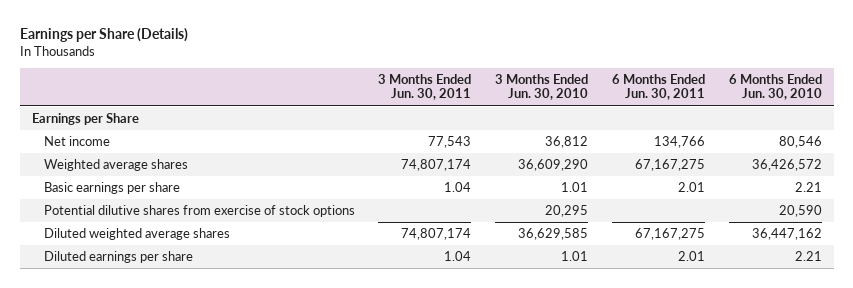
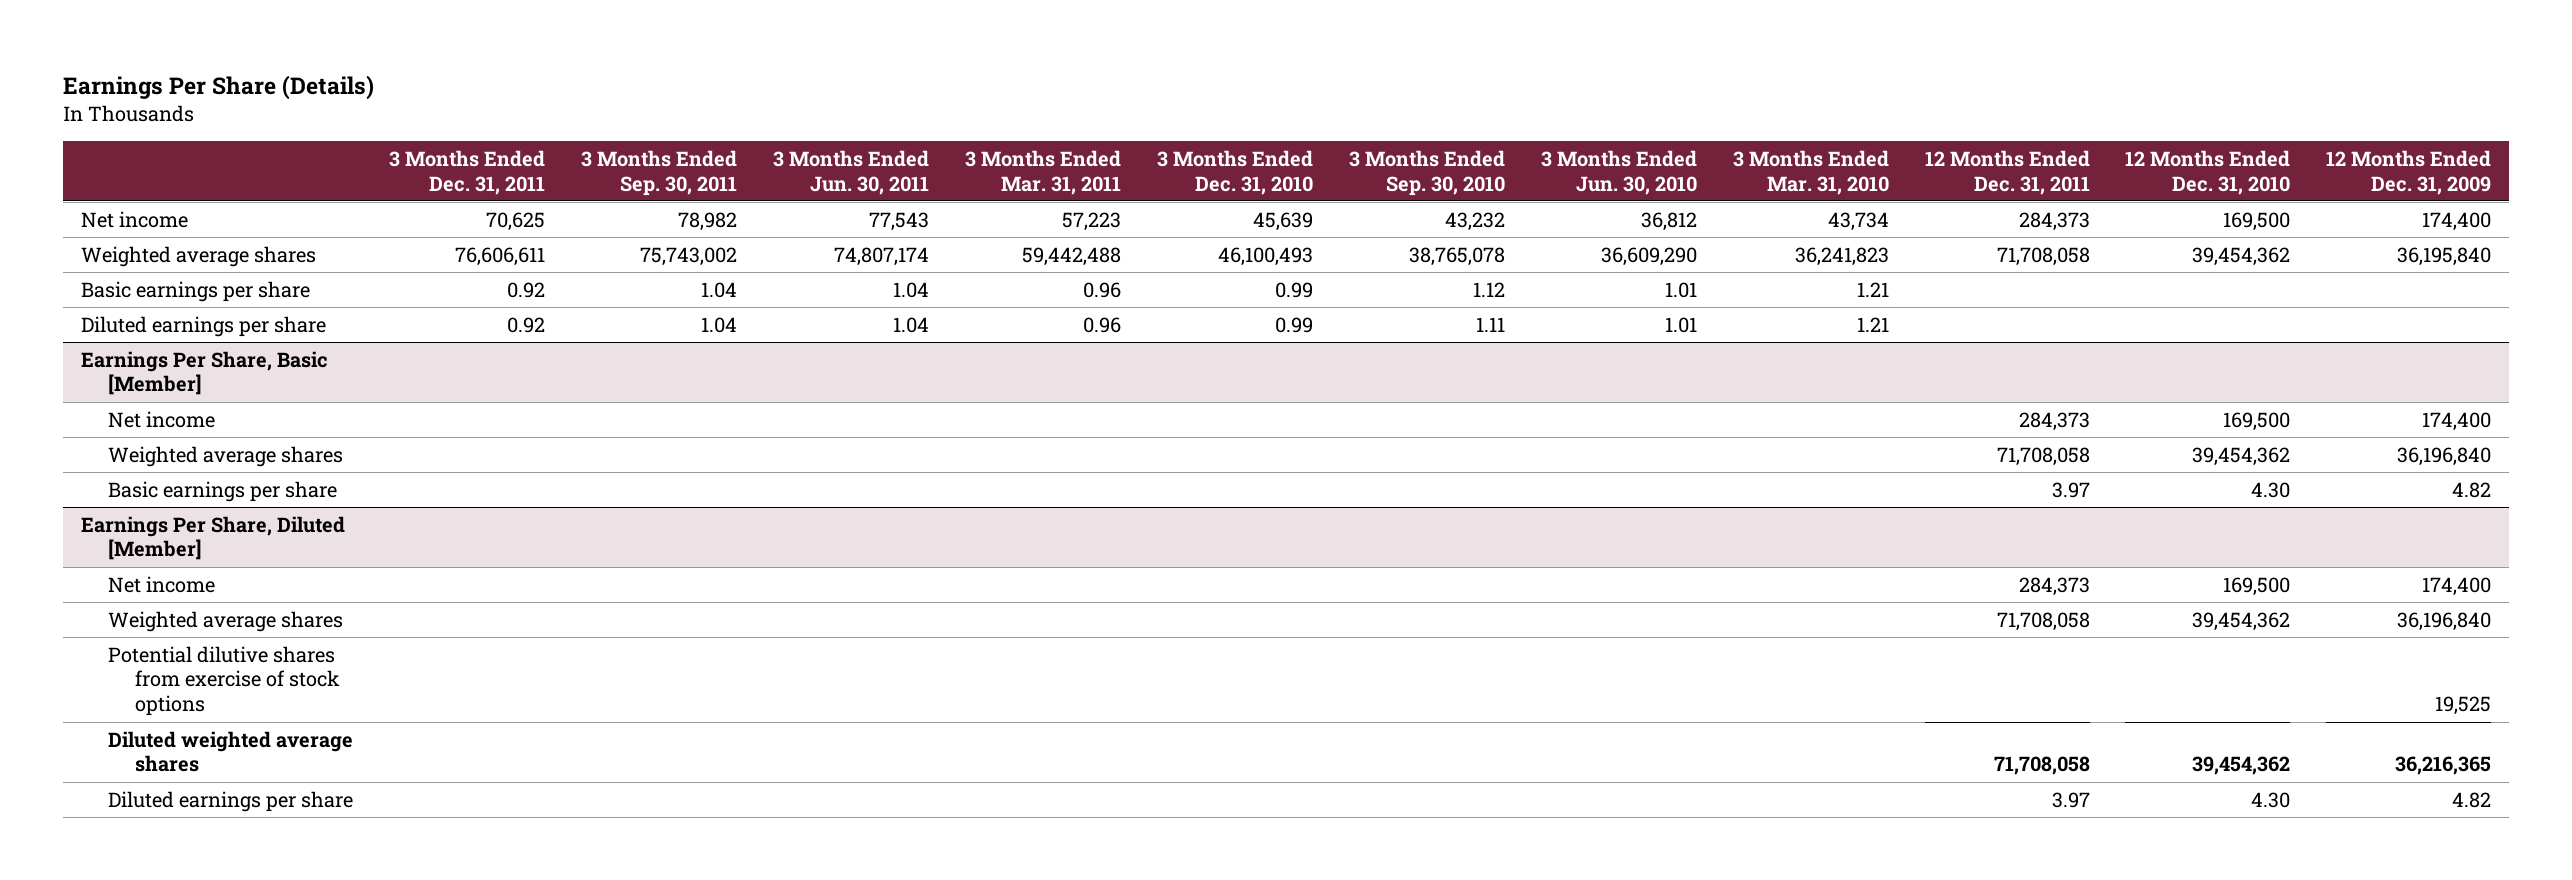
[19,28,188,43] Earnings per Share (Details) -> [63,75,375,101] Earnings Per Share (Details)
[611,74,705,101] 6 Months Ended Jun. 30, 2011 -> none
[728,74,822,101] 6 Months Ended Jun. 30, 2010 -> none
none -> [389,149,546,195] 3 Months Ended Dec. 31, 2011
none -> [581,149,738,196] 3 Months Ended Sep. 30, 2011
none -> [964,149,1121,195] 3 Months Ended Mar. 31, 2011
none -> [1156,149,1313,195] 3 Months Ended Dec. 31, 2010
none -> [1348,149,1505,196] 3 Months Ended Sep. 30, 2010
none -> [1732,149,1889,195] 3 Months Ended Mar. 31, 2010
none -> [1924,149,2090,195] 12 Months Ended Dec. 31, 2011
none -> [2125,149,2291,195] 12 Months Ended Dec. 31, 2010
none -> [2326,149,2492,195] 12 Months Ended Dec. 31, 2009
[31,113,139,126] Earnings per Share -> none
[43,205,355,218] Potential dilutive shares from exercise of stock options -> none
[43,228,230,241] Diluted weighted average shares -> none
none -> [81,350,329,396] Earnings Per Share, Basic [Member]
none -> [108,410,216,428] Net income
none -> [108,445,344,467] Weighted average shares
none -> [108,480,338,502] Basic earnings per share
none -> [81,515,346,561] Earnings Per Share, Diluted [Member]
none -> [108,575,216,593] Net income
none -> [108,610,344,632] Weighted average shares
none -> [108,645,341,717] Potential dilutive shares from exercise of stock options
none -> [108,730,354,773] Diluted weighted average shares
none -> [108,790,354,812] Diluted earnings per share

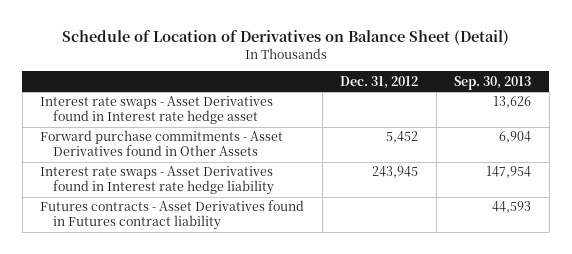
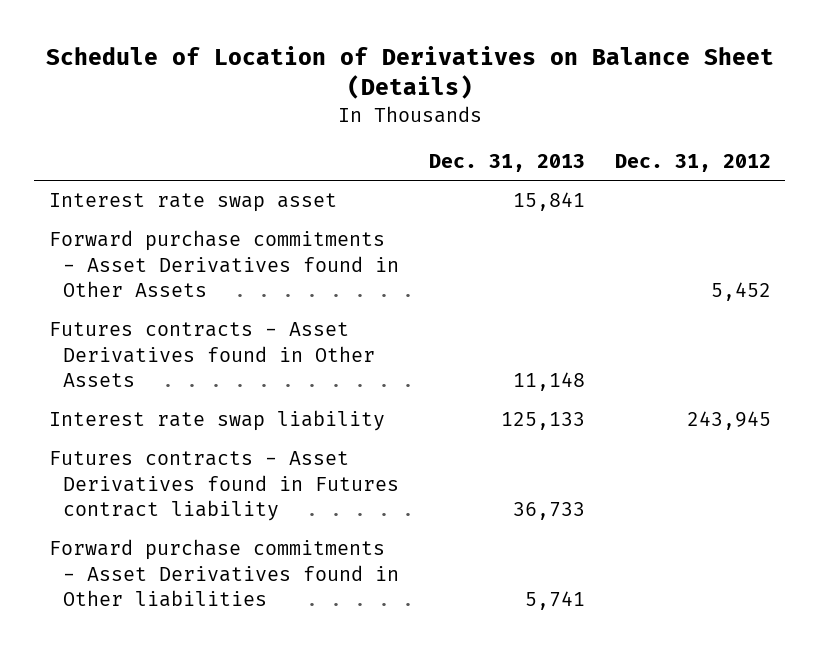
[61,29,509,45] Schedule of Location of Derivatives on Balance Sheet (Detail) -> [45,45,774,100] Schedule of Location of Derivatives on Balance Sheet (Details)
[454,75,532,90] Sep. 30, 2013 -> none
none -> [428,153,585,172] Dec. 31, 2013
[40,96,274,125] Interest rate swaps - Asset Derivatives found in Interest rate hedge asset -> [49,193,338,213] Interest rate swap asset
none -> [49,322,376,388] Futures contracts - Asset Derivatives found in Other Assets
[40,166,274,196] Interest rate swaps - Asset Derivatives found in Interest rate hedge liability -> [49,410,386,432] Interest rate swap liability
none -> [49,539,400,608] Forward purchase commitments - Asset Derivatives found in Other liabilities

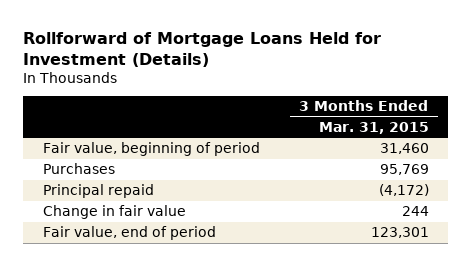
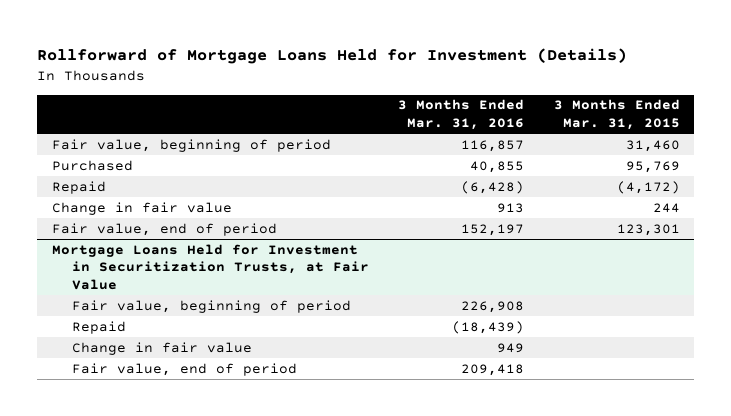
none -> [398,99,525,130] 3 Months Ended Mar. 31, 2016
[43,163,116,175] Purchases -> [51,159,133,171] Purchased
[43,184,155,199] Principal repaid -> [51,180,106,194] Repaid
none -> [51,243,370,290] Mortgage Loans Held for Investment in Securitization Trusts, at Fair Value
none -> [72,299,352,313] Fair value, beginning of period
none -> [72,320,127,334] Repaid
none -> [72,341,253,355] Change in fair value
none -> [72,362,298,376] Fair value, end of period

